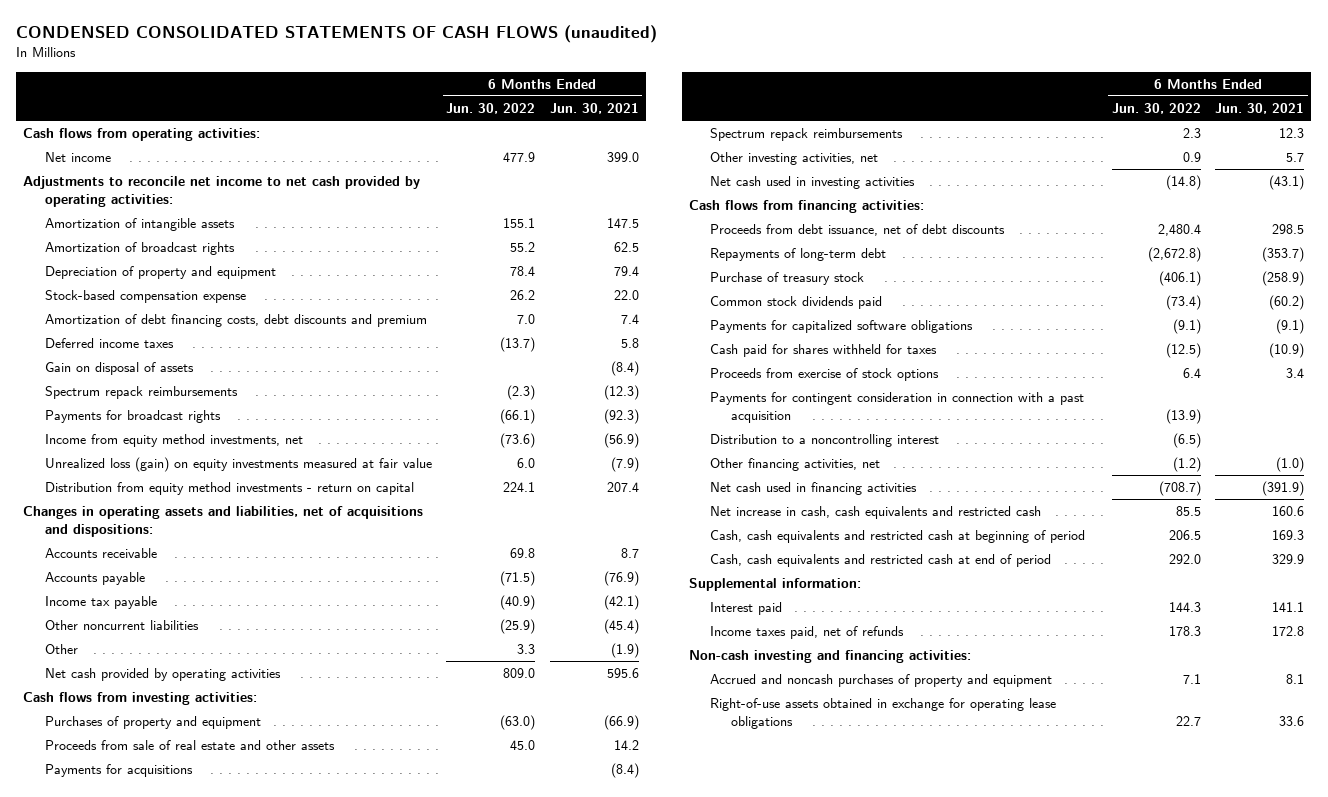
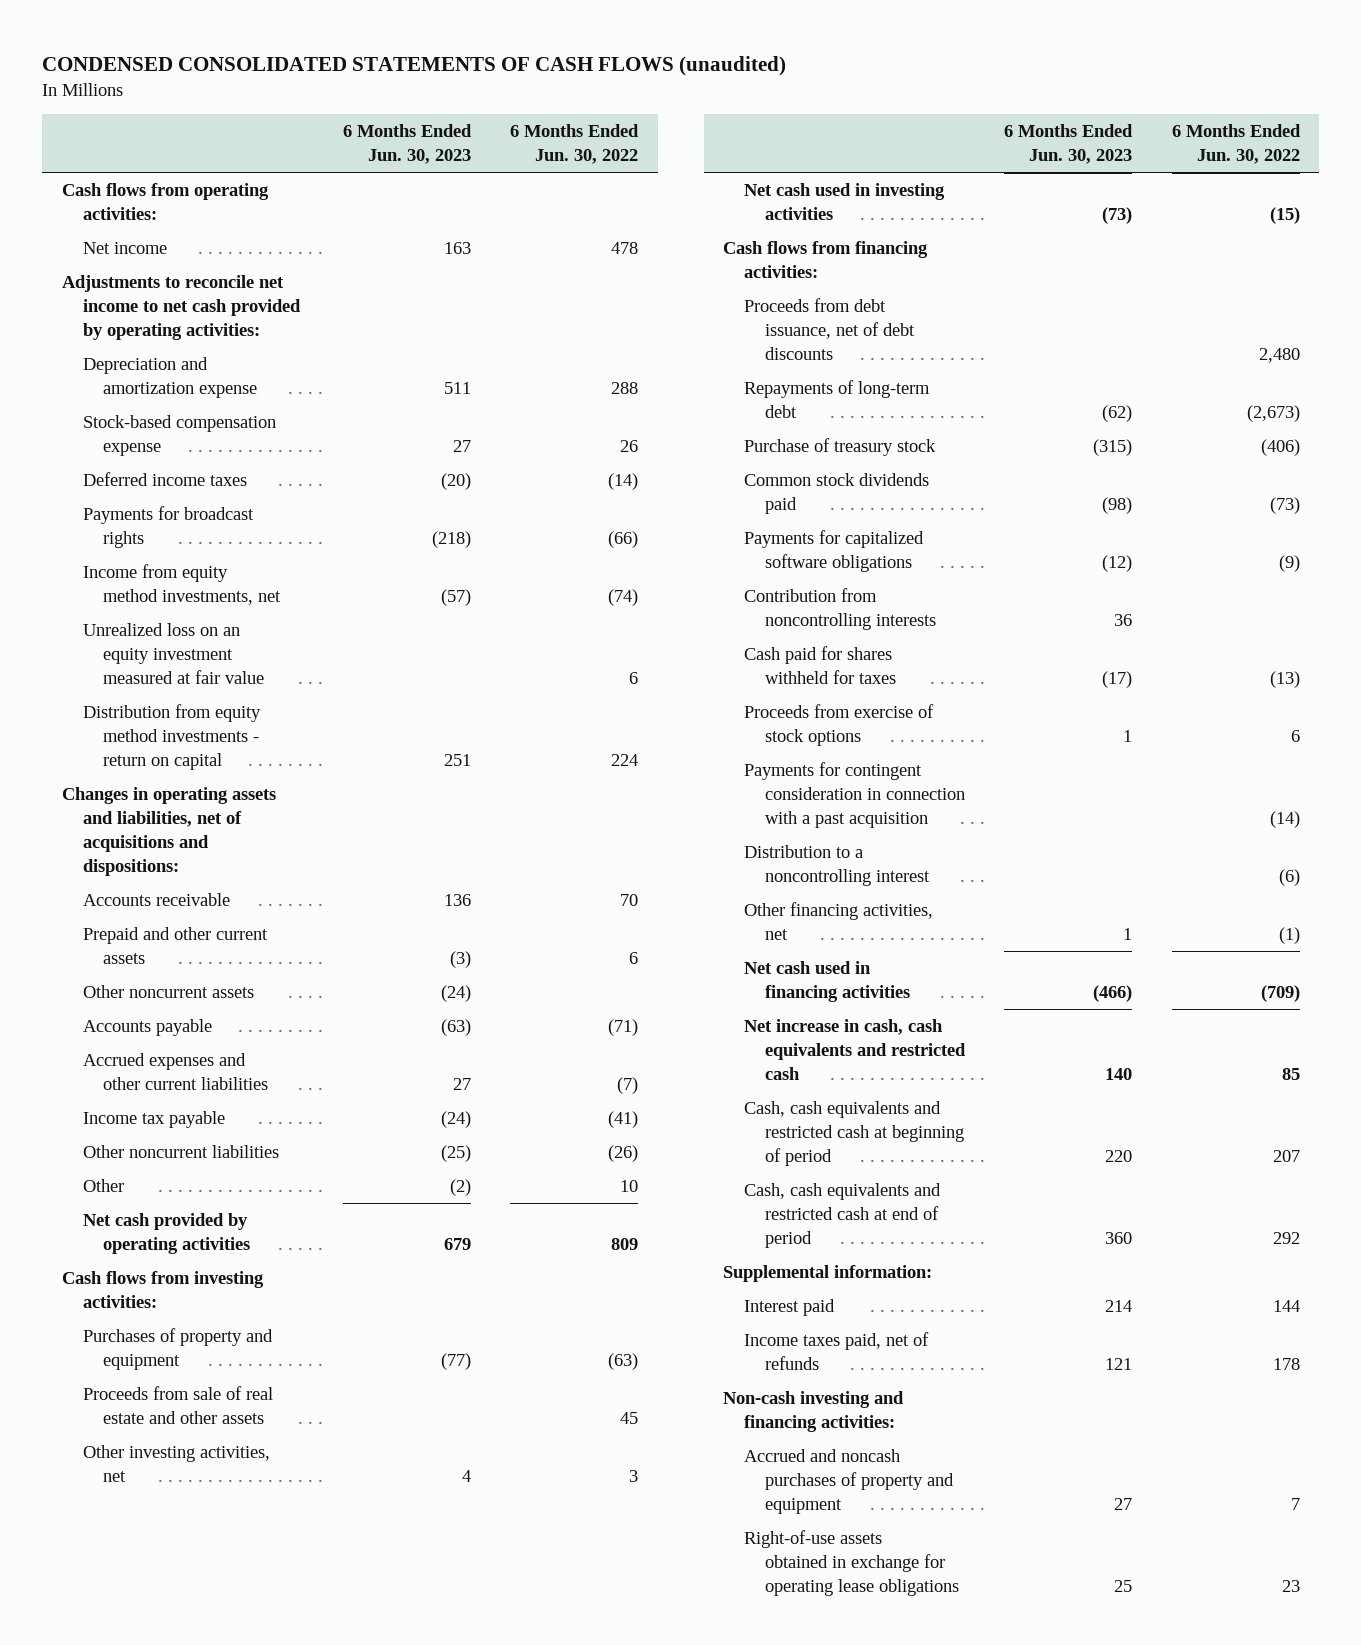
[549,103,639,115] Jun. 30, 2021 -> none
none -> [342,124,472,165] 6 Months Ended Jun. 30, 2023
[503,152,536,163] 477.9 -> [610,242,638,255] 478
[44,218,235,232] Amortization of intangible assets -> none
[44,242,235,256] Amortization of broadcast rights -> none
[44,266,276,280] Depreciation of property and equipment -> none
[44,314,427,328] Amortization of debt financing costs, debt discounts and premium -> none
[44,362,194,376] Gain on disposal of assets -> none
[44,386,238,400] Spectrum repack reimbursements -> none
none -> [82,357,258,399] Depreciation and amortization expense
[510,290,536,301] 26.2 -> [619,440,638,453] 26
[500,337,536,353] (13.7) -> [607,473,638,491] (14)
[500,409,536,425] (66.1) -> [607,531,638,549] (66)
[500,433,536,449] (73.6) -> [607,589,638,607] (74)
[44,457,432,473] Unrealized loss (gain) on equity investments measured at fair value -> [82,623,265,685] Unrealized loss on an equity investment measured at fair value
[517,458,536,469] 6.0 -> [628,672,638,685] 6
[503,482,536,493] 224.1 -> [610,754,638,767] 224
[510,548,536,559] 69.8 -> [619,894,638,907] 70
none -> [82,927,268,965] Prepaid and other current assets
none -> [82,985,254,999] Other noncurrent assets
[500,571,536,587] (71.5) -> [607,1019,638,1037] (71)
none -> [82,1053,269,1091] Accrued expenses and other current liabilities
[500,595,536,611] (40.9) -> [607,1111,638,1129] (41)
[500,619,536,635] (25.9) -> [607,1145,638,1163] (26)
[517,644,536,655] 3.3 -> [619,1180,638,1193] 10
[503,668,536,679] 809.0 -> [610,1238,638,1251] 809
[44,764,193,778] Payments for acquisitions -> none
[710,128,904,142] Spectrum repack reimbursements -> none
[500,715,536,731] (63.0) -> [607,1353,638,1371] (63)
[510,740,536,751] 45.0 -> [619,1412,638,1425] 45
[1182,152,1201,163] 0.9 -> [628,1470,638,1483] 3
[1165,175,1201,191] (14.8) -> [1269,207,1300,225] (15)
[1157,224,1201,237] 2,480.4 -> [1258,348,1300,364] 2,480
[1147,247,1201,263] (2,672.8) -> [1246,405,1300,423] (2,673)
[1158,271,1201,287] (406.1) -> [1260,439,1300,457] (406)
[1165,295,1201,311] (73.4) -> [1269,497,1300,515] (73)
[1172,319,1201,335] (9.1) -> [1278,555,1300,573] (9)
none -> [744,588,937,631] Contribution from noncontrolling interests
[1165,343,1201,359] (12.5) -> [1269,671,1300,689] (13)
[1182,368,1201,379] 6.4 -> [1290,730,1300,743] 6
[1165,408,1201,424] (13.9) -> [1269,811,1300,829] (14)
[1172,433,1201,449] (6.5) -> [1278,869,1300,887] (6)
[1172,457,1201,473] (1.2) -> [1278,927,1300,945] (1)
[1158,481,1201,497] (708.7) -> [1260,985,1300,1003] (709)
[1175,506,1201,517] 85.5 -> [1281,1068,1300,1081] 85
[1168,530,1201,541] 206.5 -> [1272,1150,1300,1163] 207
[1168,554,1201,565] 292.0 -> [1272,1232,1300,1245] 292
[1168,602,1201,613] 144.3 -> [1272,1300,1300,1313] 144
[1168,626,1201,637] 178.3 -> [1272,1358,1300,1371] 178
[1182,674,1201,685] 7.1 -> [1290,1498,1300,1511] 7
[1175,715,1201,726] 22.7 -> [1281,1580,1300,1593] 23

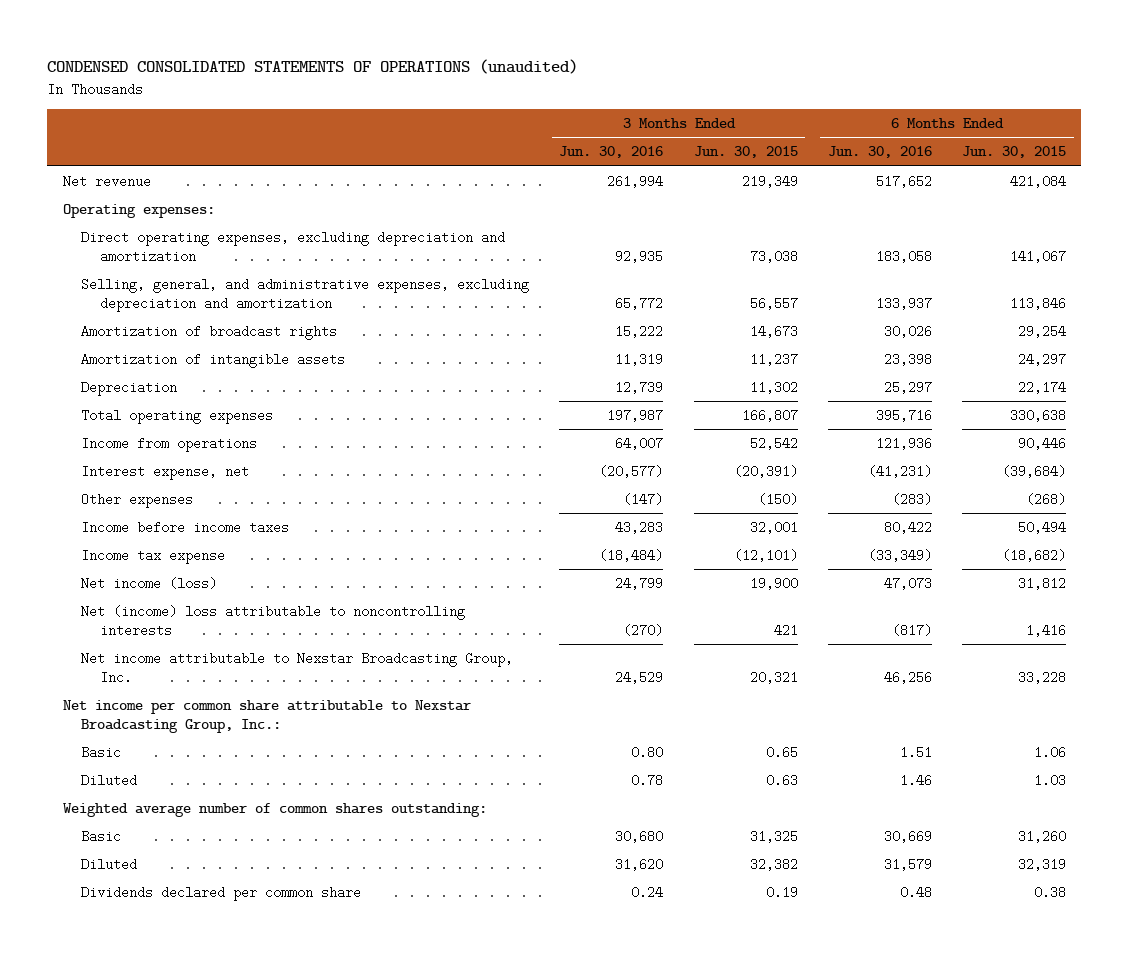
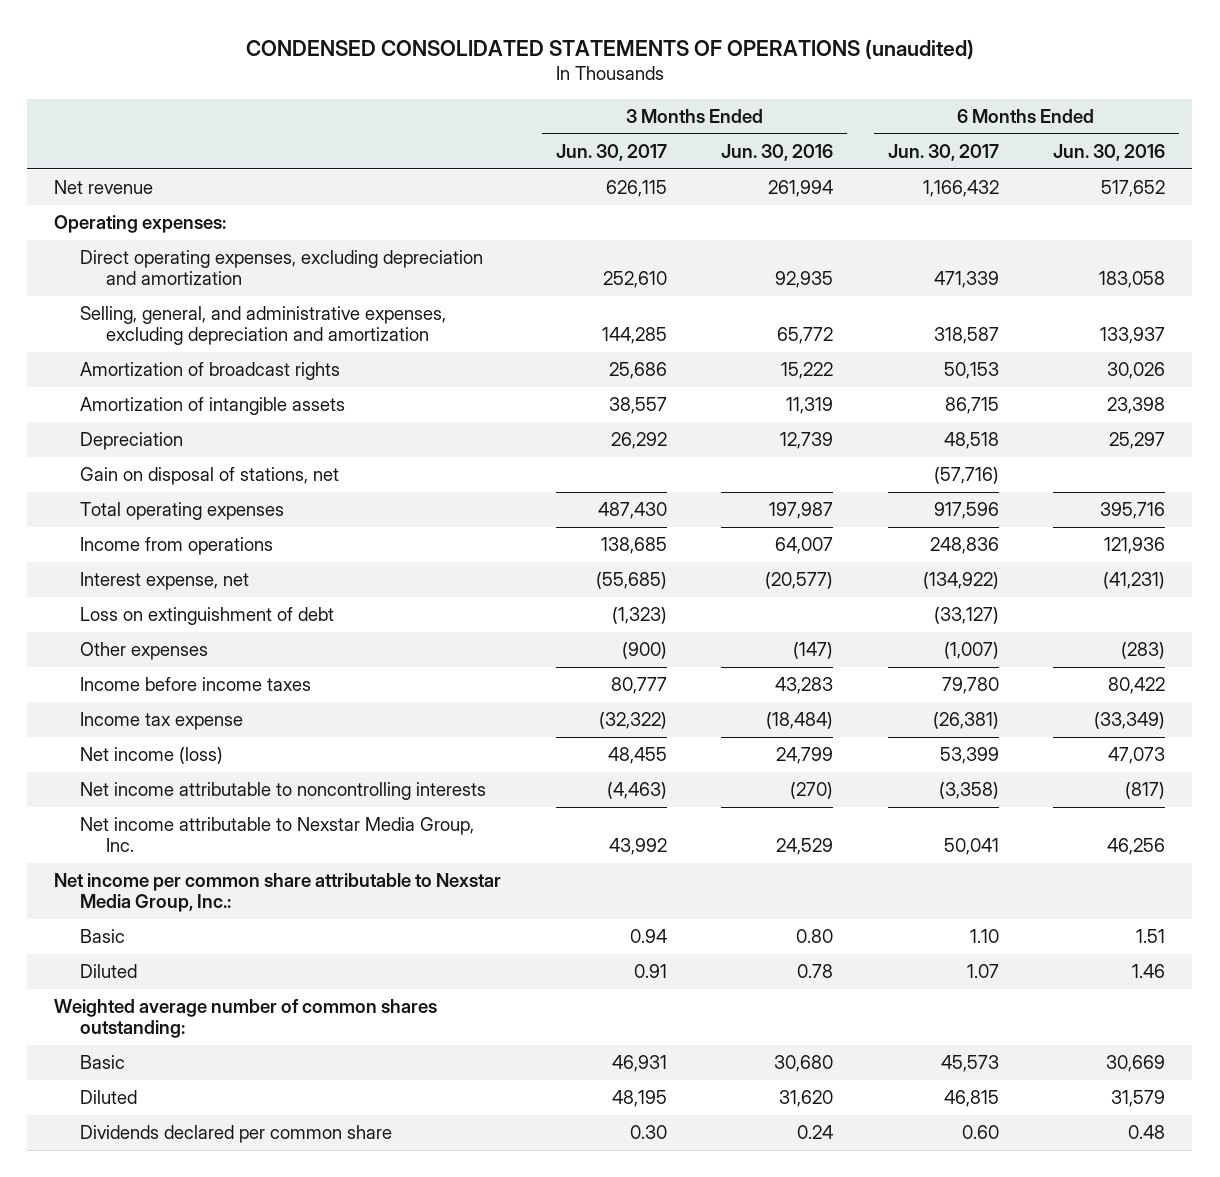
[693,146,798,159] Jun. 30, 2015 -> none
[962,146,1067,159] Jun. 30, 2015 -> none
none -> [555,143,667,161] Jun. 30, 2017
none -> [887,143,999,161] Jun. 30, 2017
none -> [80,467,340,486] Gain on disposal of stations, net
none -> [80,607,335,626] Loss on extinguishment of debt
[81,604,466,638] Net (income) loss attributable to noncontrolling interests -> [80,782,487,801] Net income attributable to noncontrolling interests
[81,651,514,685] Net income attributable to Nexstar Broadcasting Group, Inc. -> [80,817,475,853] Net income attributable to Nexstar Media Group, Inc.
[62,699,471,734] Net income per common share attributable to Nexstar Broadcasting Group, Inc.: -> [54,873,502,913] Net income per common share attributable to Nexstar Media Group, Inc.:

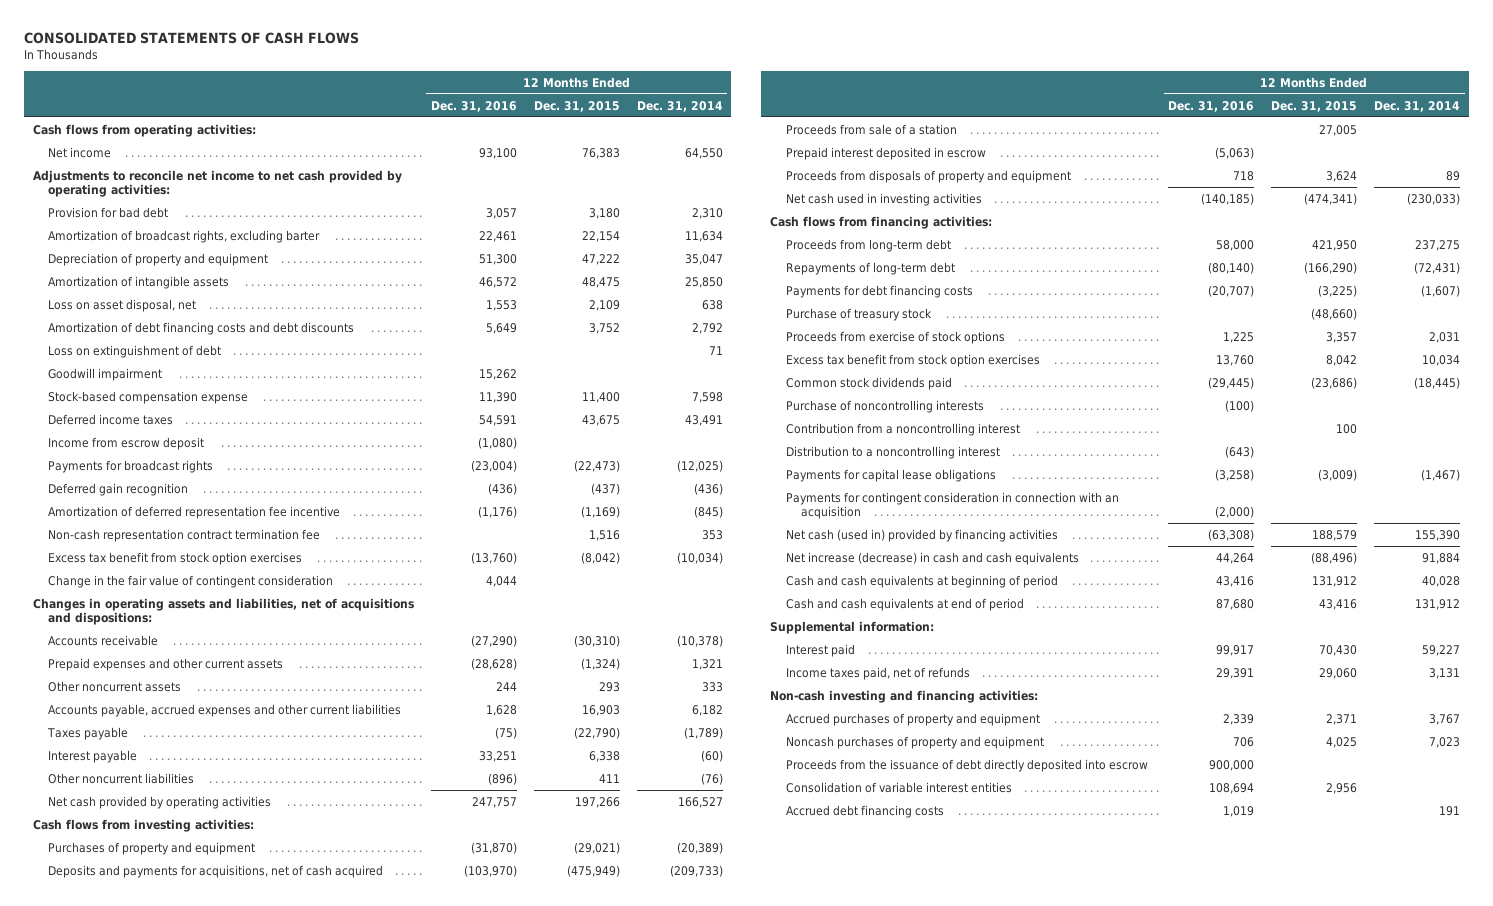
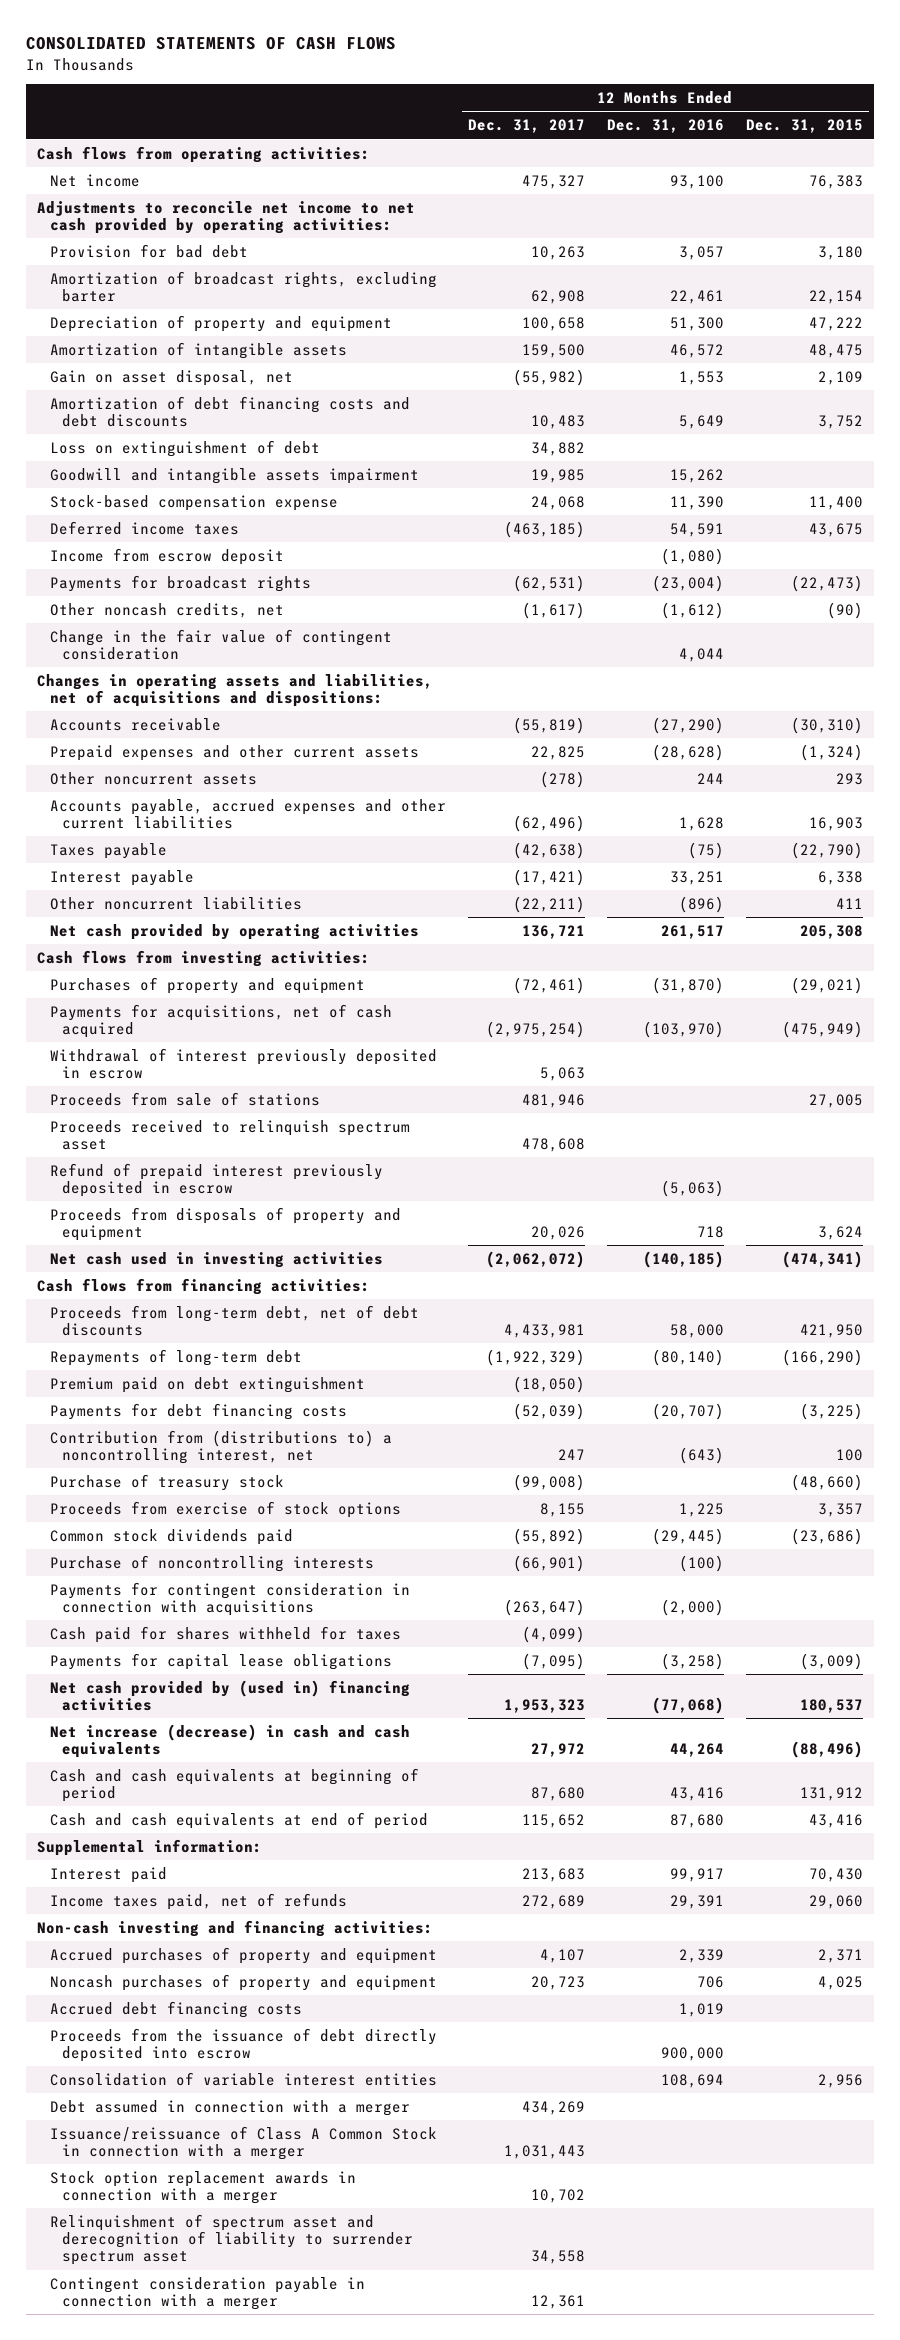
[636,100,723,112] Dec. 31, 2014 -> none
none -> [467,119,585,134] Dec. 31, 2017
[48,298,197,312] Loss on asset disposal, net -> [49,369,293,386] Gain on asset disposal, net
[48,367,163,381] Goodwill impairment -> [49,467,419,484] Goodwill and intangible assets impairment
[48,482,189,496] Deferred gain recognition -> none
[48,505,341,519] Amortization of deferred representation fee incentive -> none
[48,528,321,542] Non-cash representation contract termination fee -> none
[48,551,303,565] Excess tax benefit from stock option exercises -> none
none -> [49,602,284,618] Other noncash credits, net
[471,796,517,808] 247,757 -> [660,924,724,939] 261,517
[574,796,620,808] 197,266 -> [800,924,864,939] 205,308
[48,864,384,878] Deposits and payments for acquisitions, net of cash acquired -> [49,1003,392,1039] Payments for acquisitions, net of cash acquired
none -> [49,1047,437,1080] Withdrawal of interest previously deposited in escrow
[785,123,957,135] Proceeds from sale of a station -> [49,1091,320,1106] Proceeds from sale of stations
none -> [49,1119,410,1151] Proceeds received to relinquish spectrum asset
[785,146,986,160] Prepaid interest deposited in escrow -> [49,1162,383,1198] Refund of prepaid interest previously deposited in escrow
[785,238,951,252] Proceeds from long-term debt -> [49,1304,419,1337] Proceeds from long-term debt, net of debt discounts
none -> [49,1376,365,1393] Premium paid on debt extinguishment
none -> [49,1429,392,1465] Contribution from (distributions to) a noncontrolling interest, net
[785,353,1040,367] Excess tax benefit from stock option exercises -> none
[785,422,1020,436] Contribution from a noncontrolling interest -> none
[785,445,1000,459] Distribution to a noncontrolling interest -> none
none -> [49,1581,410,1617] Payments for contingent consideration in connection with acquisitions
none -> [49,1625,401,1643] Cash paid for shares withheld for taxes
[785,491,1119,520] Payments for contingent consideration in connection with an acquisition -> none
[785,528,1058,542] Net cash (used in) provided by financing activities -> [49,1679,410,1712] Net cash provided by (used in) financing activities
[1208,528,1255,541] (63,308) -> [651,1697,724,1715] (77,068)
[1312,529,1358,541] 188,579 -> [800,1699,864,1714] 180,537
[785,804,944,818] Accrued debt financing costs -> [49,2000,302,2018] Accrued debt financing costs
none -> [49,2099,410,2116] Debt assumed in connection with a merger
none -> [49,2125,437,2161] Issuance/reissuance of Class A Common Stock in connection with a merger
none -> [49,2170,356,2205] Stock option replacement awards in connection with a merger
none -> [49,2213,413,2266] Relinquishment of spectrum asset and derecognition of liability to surrender spectrum asset
none -> [49,2276,365,2311] Contingent consideration payable in connection with a merger

